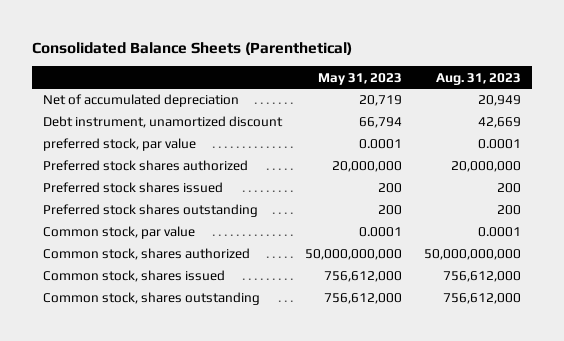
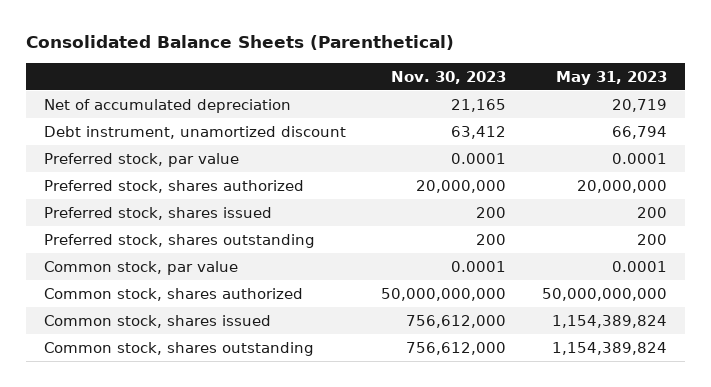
[436,72,522,85] Aug. 31, 2023 -> none
none -> [391,70,507,84] Nov. 30, 2023
[42,138,196,152] preferred stock, par value -> [43,152,239,167] Preferred stock, par value
[42,160,248,172] Preferred stock shares authorized -> [43,179,304,193] Preferred stock, shares authorized
[42,182,223,194] Preferred stock shares issued -> [43,206,272,220] Preferred stock, shares issued
[42,204,258,218] Preferred stock shares outstanding -> [43,233,315,248] Preferred stock, shares outstanding
[323,271,402,283] 756,612,000 -> [552,314,668,328] 1,154,389,824
[323,293,402,305] 756,612,000 -> [552,341,668,355] 1,154,389,824

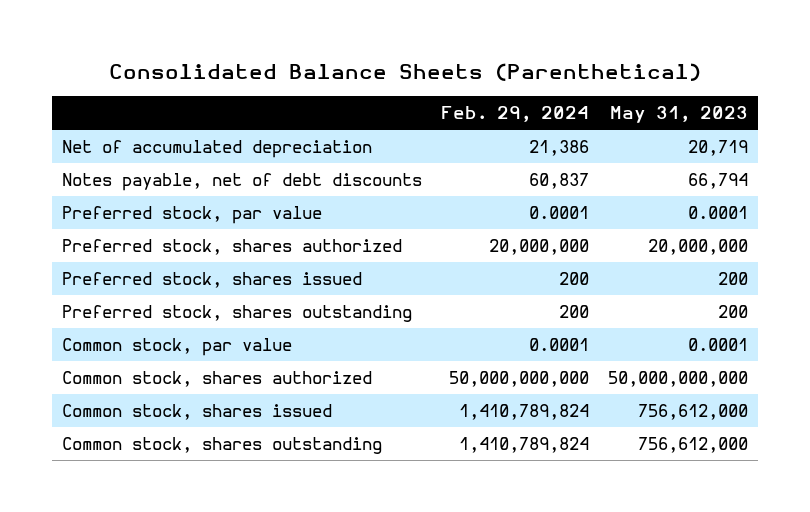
[391,70,507,84] Nov. 30, 2023 -> none
none -> [441,106,590,123] Feb. 29, 2024
[43,125,346,139] Debt instrument, unamortized discount -> [61,173,422,192] Notes payable, net of debt discounts
[552,314,668,328] 1,154,389,824 -> [638,404,749,421] 756,612,000
[552,341,668,355] 1,154,389,824 -> [638,437,749,454] 756,612,000

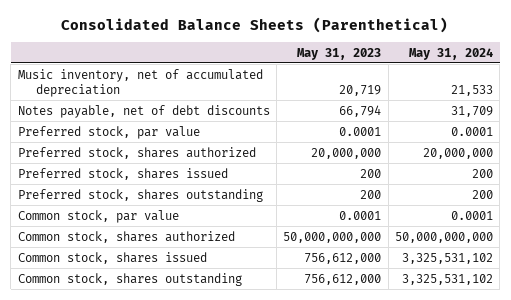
[441,106,590,123] Feb. 29, 2024 -> none
none -> [409,47,494,60] May 31, 2024
[61,140,372,159] Net of accumulated depreciation -> [17,68,263,97] Music inventory, net of accumulated depreciation

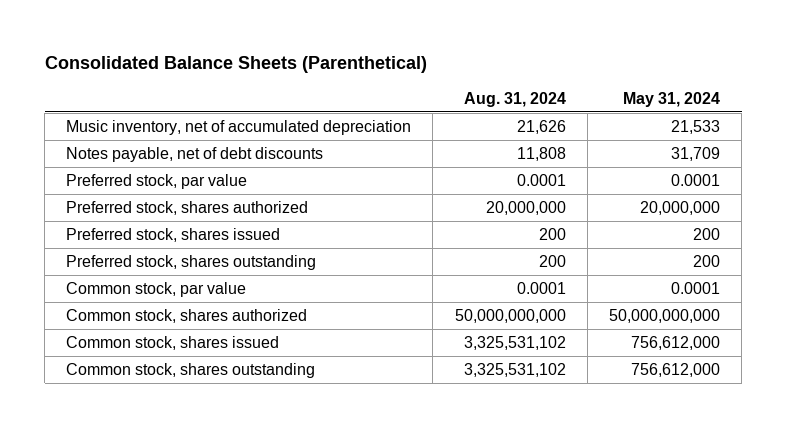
[297,47,382,60] May 31, 2023 -> none
none -> [463,91,566,107] Aug. 31, 2024
[402,252,494,264] 3,325,531,102 -> [630,335,720,350] 756,612,000
[402,273,494,285] 3,325,531,102 -> [630,362,720,377] 756,612,000

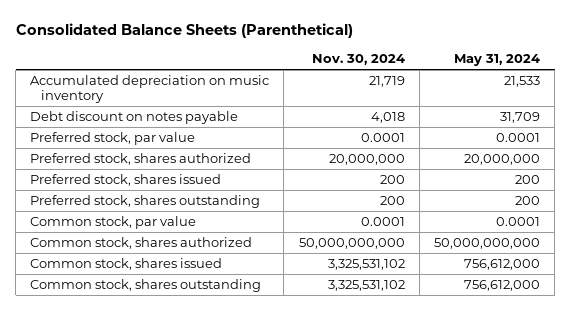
[463,91,566,107] Aug. 31, 2024 -> none
none -> [311,54,405,66] Nov. 30, 2024
[66,119,412,135] Music inventory, net of accumulated depreciation -> [30,74,270,103] Accumulated depreciation on music inventory
[66,146,324,162] Notes payable, net of debt discounts -> [30,110,239,124] Debt discount on notes payable

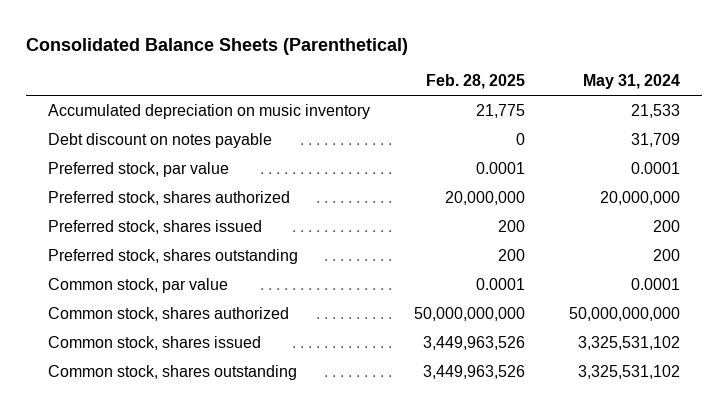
[311,54,405,66] Nov. 30, 2024 -> none
none -> [426,74,526,90] Feb. 28, 2025
[463,258,540,270] 756,612,000 -> [578,335,681,350] 3,325,531,102
[463,279,540,291] 756,612,000 -> [578,364,681,379] 3,325,531,102

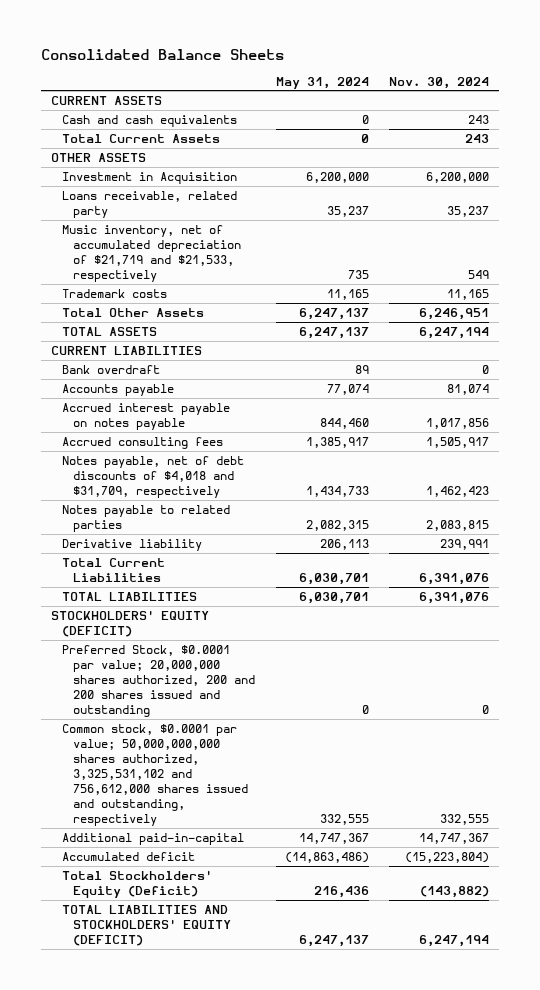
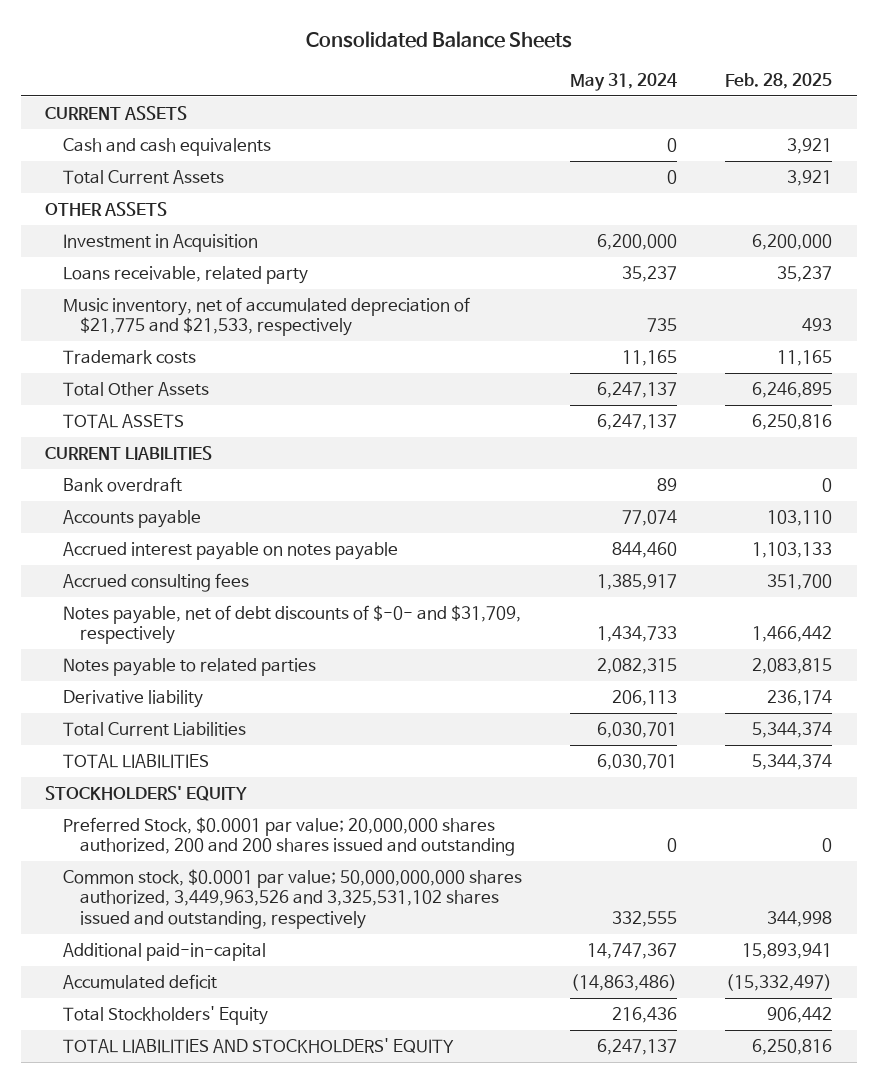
[389,76,490,89] Nov. 30, 2024 -> none
none -> [725,73,833,90] Feb. 28, 2025
[62,225,242,283] Music inventory, net of accumulated depreciation of $21,719 and $21,533, respectively -> [62,297,470,337] Music inventory, net of accumulated depreciation of $21,775 and $21,533, respectively
[62,456,245,499] Notes payable, net of debt discounts of $4,018 and $31,709, respectively -> [62,605,521,645] Notes payable, net of debt discounts of $-0- and $31,709, respectively
[51,610,210,638] STOCKHOLDERS' EQUITY (DEFICIT) -> [45,786,248,802] STOCKHOLDERS' EQUITY
[62,724,249,827] Common stock, $0.0001 par value; 50,000,000,000 shares authorized, 3,325,531,102 and 756,612,000 shares issued and outstanding, respectively -> [62,869,522,929] Common stock, $0.0001 par value; 50,000,000,000 shares authorized, 3,449,963,526 and 3,325,531,102 shares issued and outstanding, respectively
[62,870,213,899] Total Stockholders' Equity (Deficit) -> [62,1006,268,1026] Total Stockholders' Equity
[62,905,232,947] TOTAL LIABILITIES AND STOCKHOLDERS' EQUITY (DEFICIT) -> [62,1038,454,1054] TOTAL LIABILITIES AND STOCKHOLDERS' EQUITY

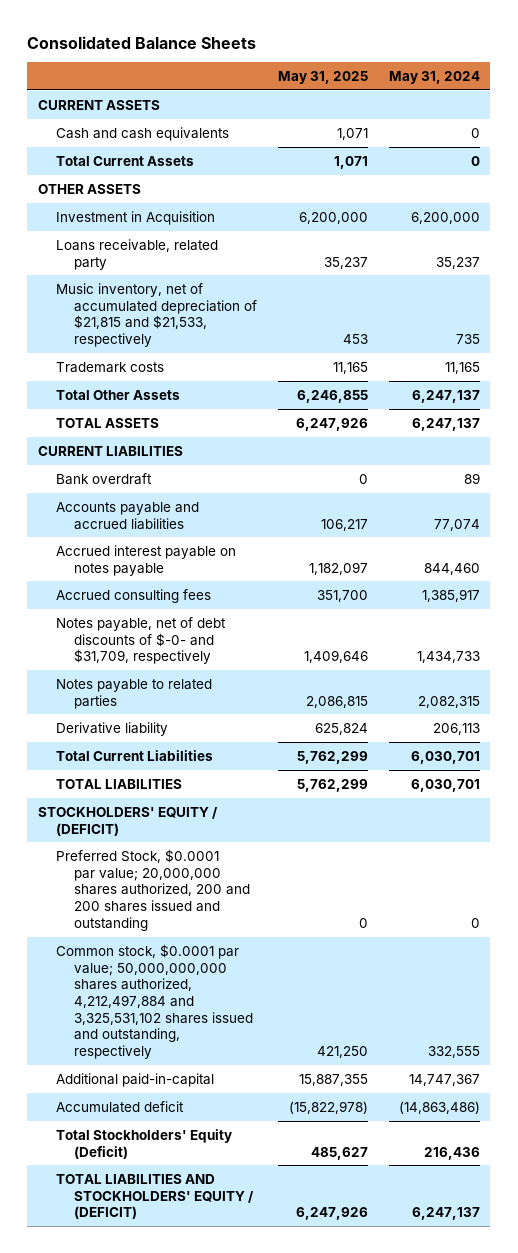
[725,73,833,90] Feb. 28, 2025 -> none
none -> [277,71,368,85] May 31, 2025
[62,297,470,337] Music inventory, net of accumulated depreciation of $21,775 and $21,533, respectively -> [55,282,257,348] Music inventory, net of accumulated depreciation of $21,815 and $21,533, respectively
[62,510,201,529] Accounts payable -> [55,501,199,530] Accounts payable and accrued liabilities
[45,786,248,802] STOCKHOLDERS' EQUITY -> [37,806,218,836] STOCKHOLDERS' EQUITY / (DEFICIT)
[62,869,522,929] Common stock, $0.0001 par value; 50,000,000,000 shares authorized, 3,449,963,526 and 3,325,531,102 shares issued and outstanding, respectively -> [55,943,253,1060] Common stock, $0.0001 par value; 50,000,000,000 shares authorized, 4,212,497,884 and 3,325,531,102 shares issued and outstanding, respectively
[62,1006,268,1026] Total Stockholders' Equity -> [55,1128,232,1159] Total Stockholders' Equity (Deficit)
[62,1038,454,1054] TOTAL LIABILITIES AND STOCKHOLDERS' EQUITY -> [55,1173,254,1220] TOTAL LIABILITIES AND STOCKHOLDERS' EQUITY / (DEFICIT)

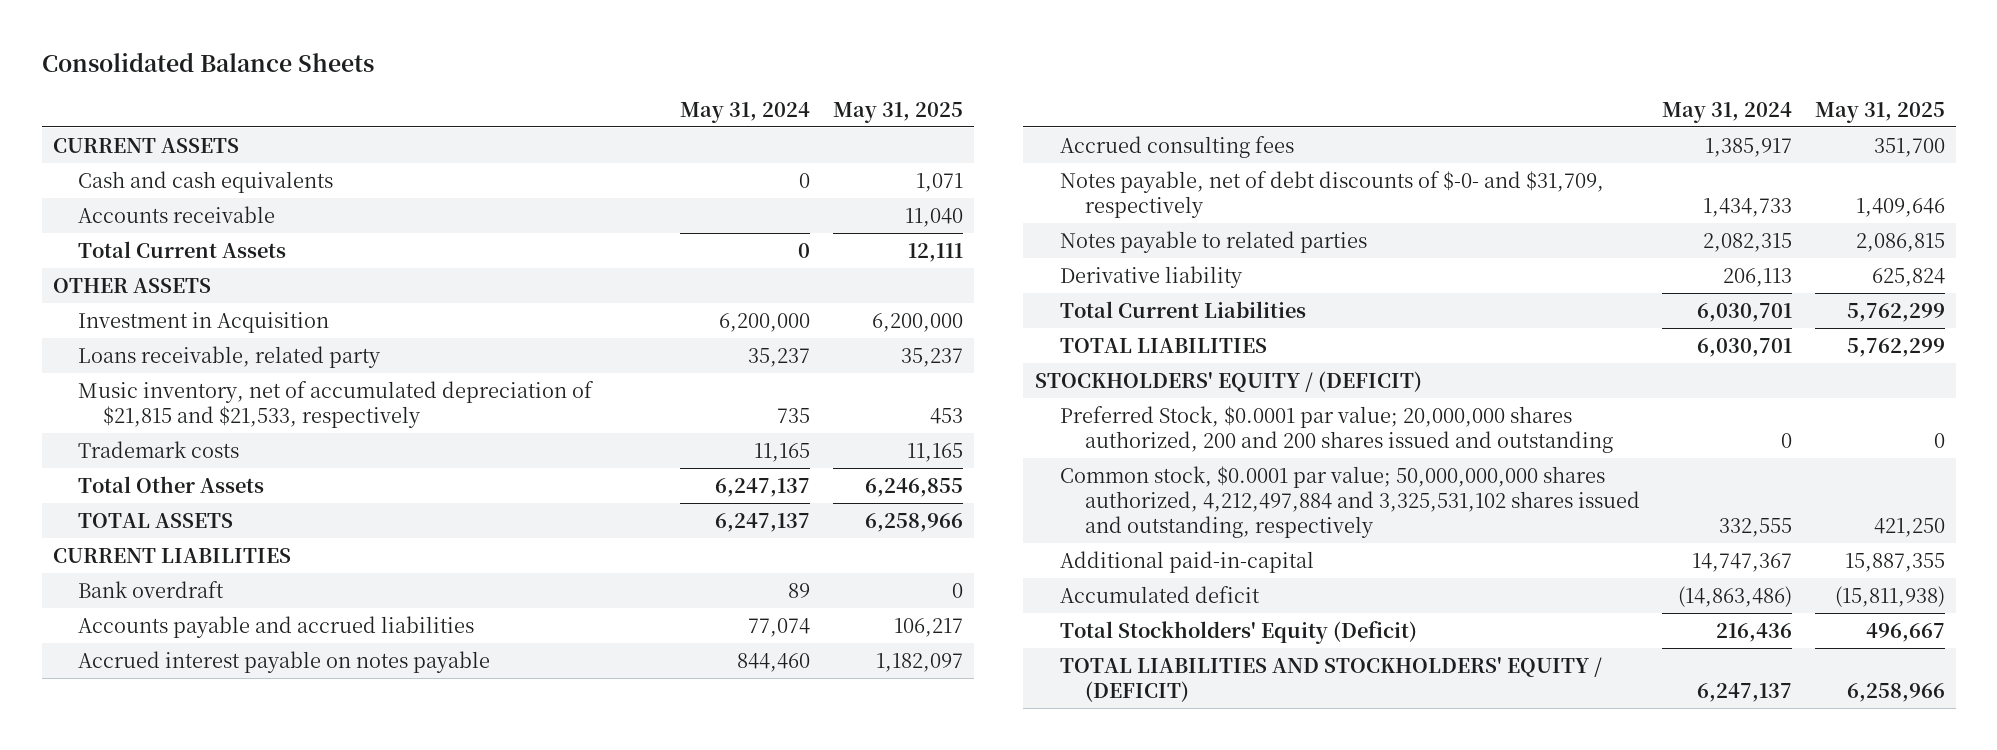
none -> [77,205,275,223] Accounts receivable
[333,155,368,169] 1,071 -> [907,242,963,262] 12,111
[295,417,368,431] 6,247,926 -> [864,512,963,532] 6,258,966
[288,1100,368,1114] (15,822,978) -> [1834,585,1945,607] (15,811,938)
[310,1146,368,1160] 485,627 -> [1865,622,1945,642] 496,667
[295,1207,368,1221] 6,247,926 -> [1846,682,1945,702] 6,258,966

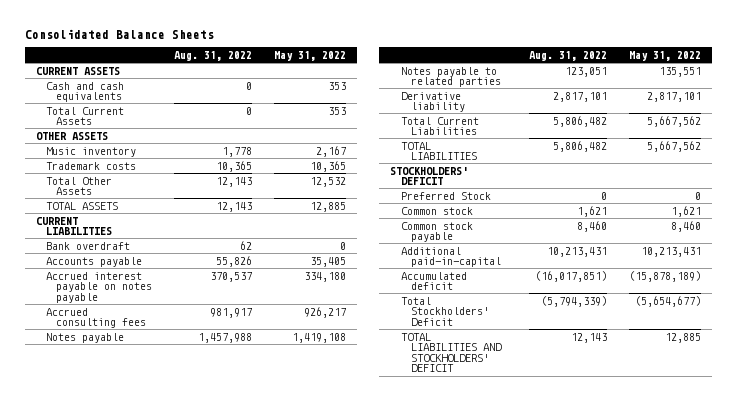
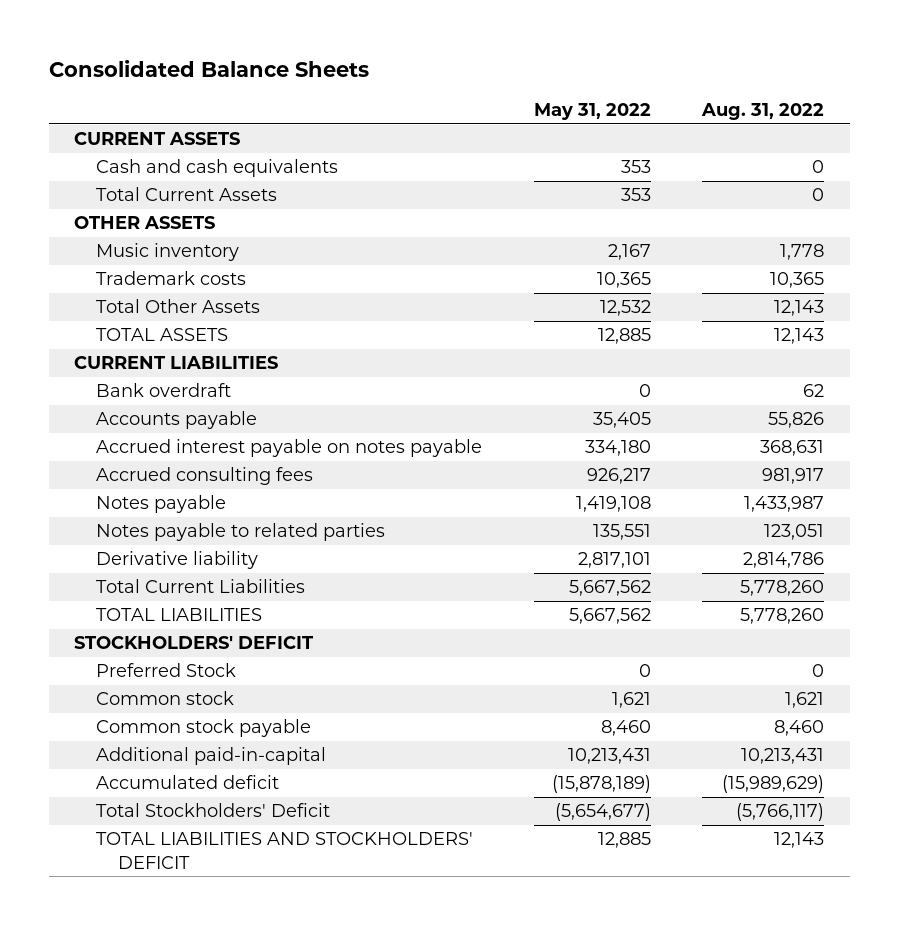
[210,271,253,282] 370,537 -> [759,440,824,457] 368,631
[198,332,253,343] 1,457,988 -> [743,496,824,513] 1,433,987
[552,91,607,102] 2,817,101 -> [742,552,824,569] 2,814,786
[552,115,607,127] 5,806,482 -> [739,580,824,597] 5,778,260
[552,140,607,152] 5,806,482 -> [739,608,824,625] 5,778,260
[534,270,607,282] (16,017,851) -> [721,775,824,794] (15,989,629)
[540,295,607,307] (5,794,339) -> [735,803,824,822] (5,766,117)

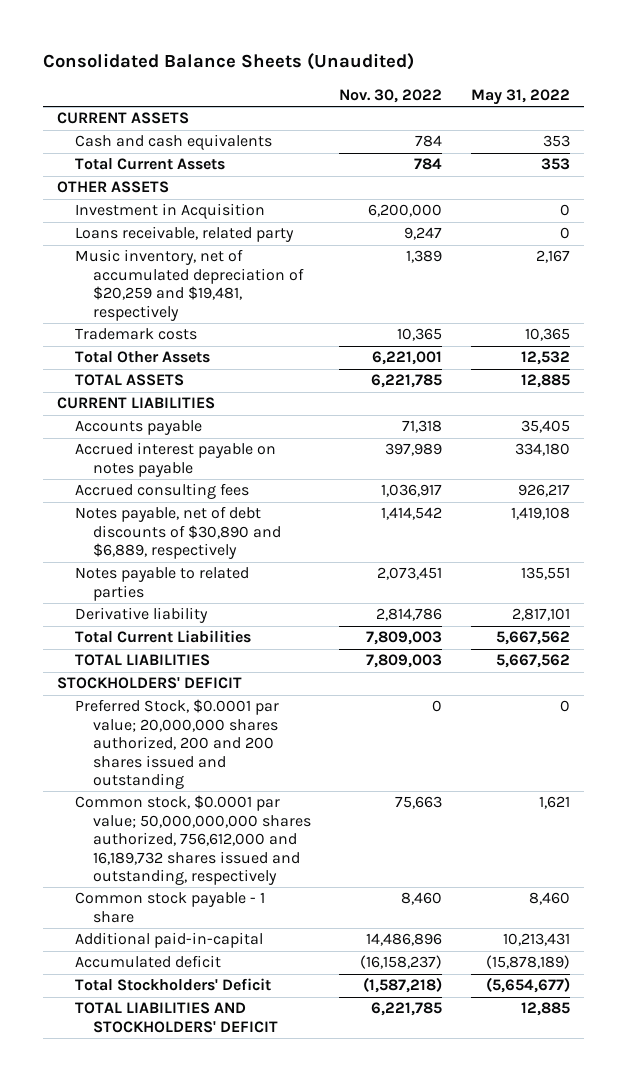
[48,60,369,78] Consolidated Balance Sheets -> [42,53,414,71] Consolidated Balance Sheets (Unaudited)
[700,102,824,120] Aug. 31, 2022 -> none
none -> [339,88,443,103] Nov. 30, 2022
none -> [74,203,265,220] Investment in Acquisition
none -> [74,226,294,243] Loans receivable, related party
[96,243,240,262] Music inventory -> [74,249,304,321] Music inventory, net of accumulated depreciation of $20,259 and $19,481, respectively
[96,383,232,398] Bank overdraft -> none
[96,495,227,514] Notes payable -> [74,506,281,560] Notes payable, net of debt discounts of $30,890 and $6,889, respectively
[96,663,237,678] Preferred Stock -> none
none -> [74,699,279,790] Preferred Stock, $0.0001 par value; 20,000,000 shares authorized, 200 and 200 shares issued and outstanding
[96,691,235,706] Common stock -> [74,795,311,886] Common stock, $0.0001 par value; 50,000,000,000 shares authorized, 756,612,000 and 16,189,732 shares issued and outstanding, respectively
[96,719,312,738] Common stock payable -> [74,892,265,923] Common stock payable - 1 share

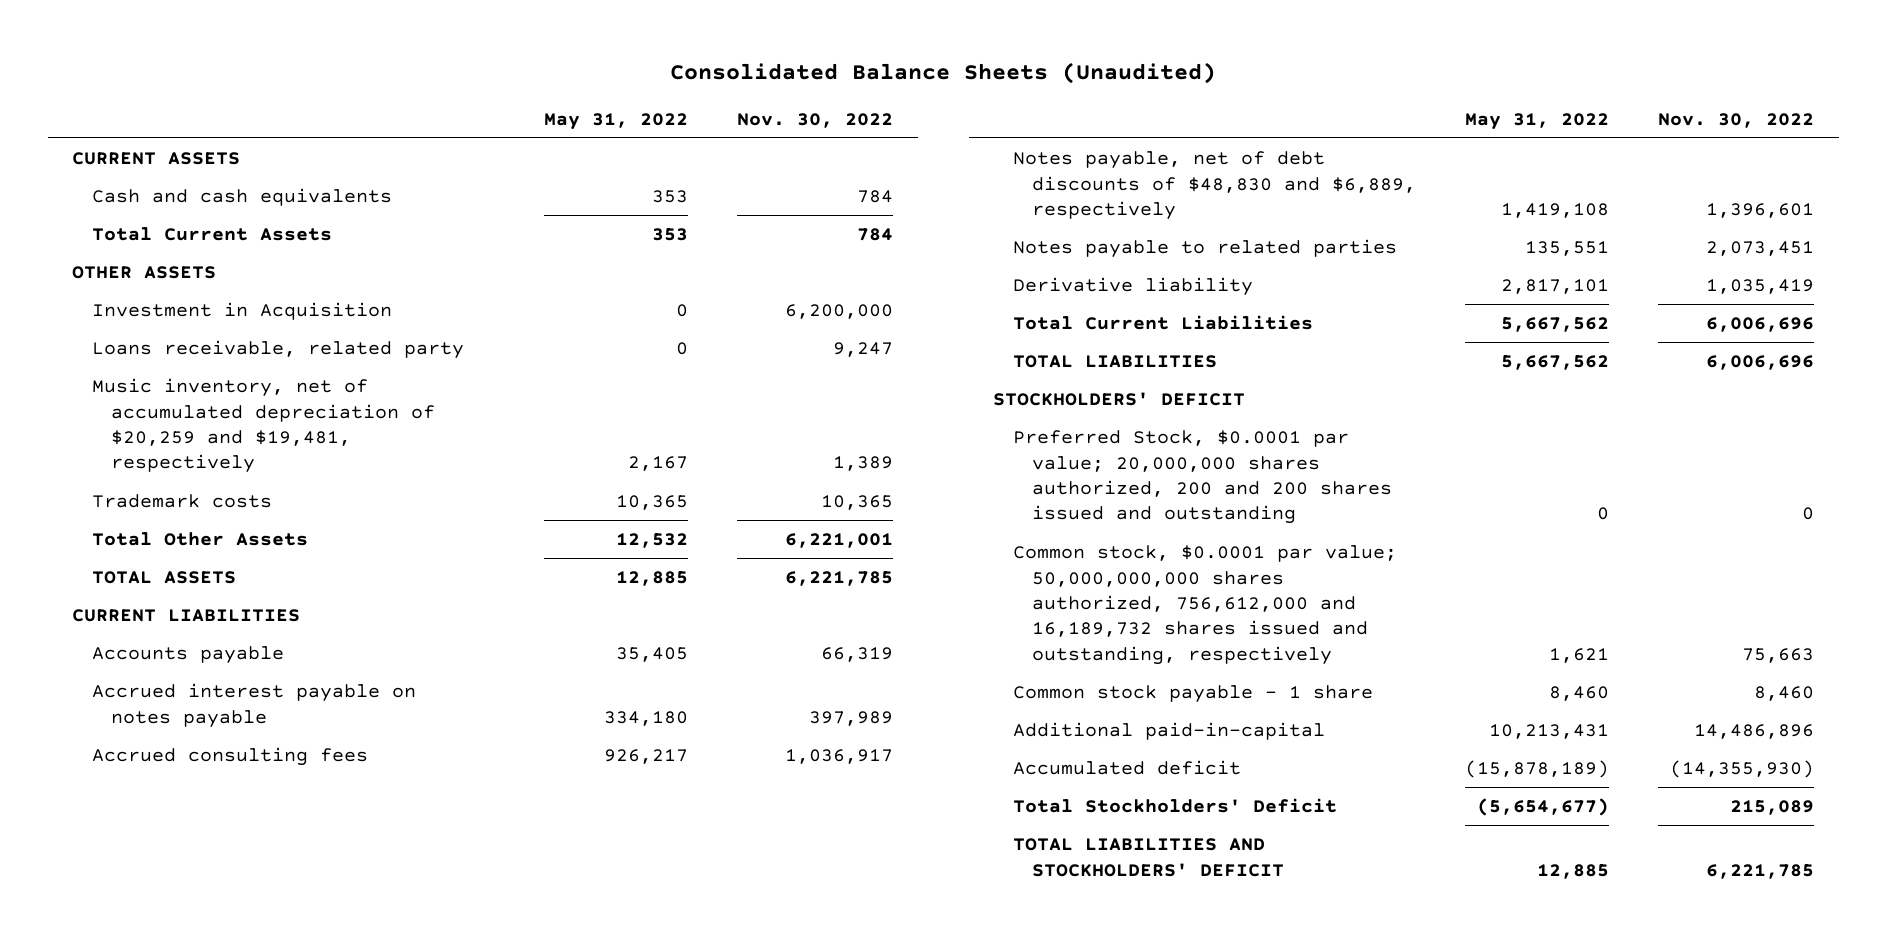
[402,420,443,434] 71,318 -> [821,647,894,663] 66,319
[74,506,281,560] Notes payable, net of debt discounts of $30,890 and $6,889, respectively -> [1012,151,1416,221] Notes payable, net of debt discounts of $48,830 and $6,889, respectively
[381,507,443,521] 1,414,542 -> [1706,203,1815,219] 1,396,601
[376,608,443,622] 2,814,786 -> [1706,279,1815,295] 1,035,419
[366,631,443,646] 7,809,003 -> [1706,317,1815,333] 6,006,696
[366,654,443,669] 7,809,003 -> [1706,355,1815,371] 6,006,696
[360,955,443,970] (16,158,237) -> [1670,760,1815,779] (14,355,930)
[363,977,443,994] (1,587,218) -> [1730,800,1815,816] 215,089

